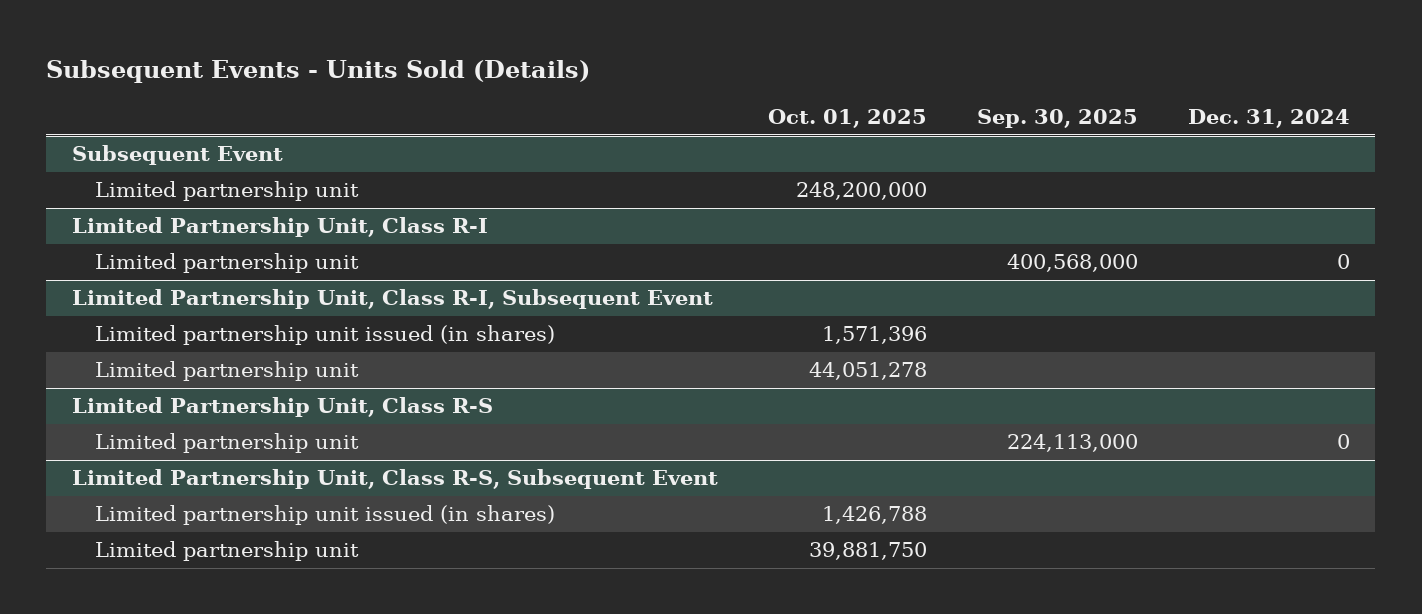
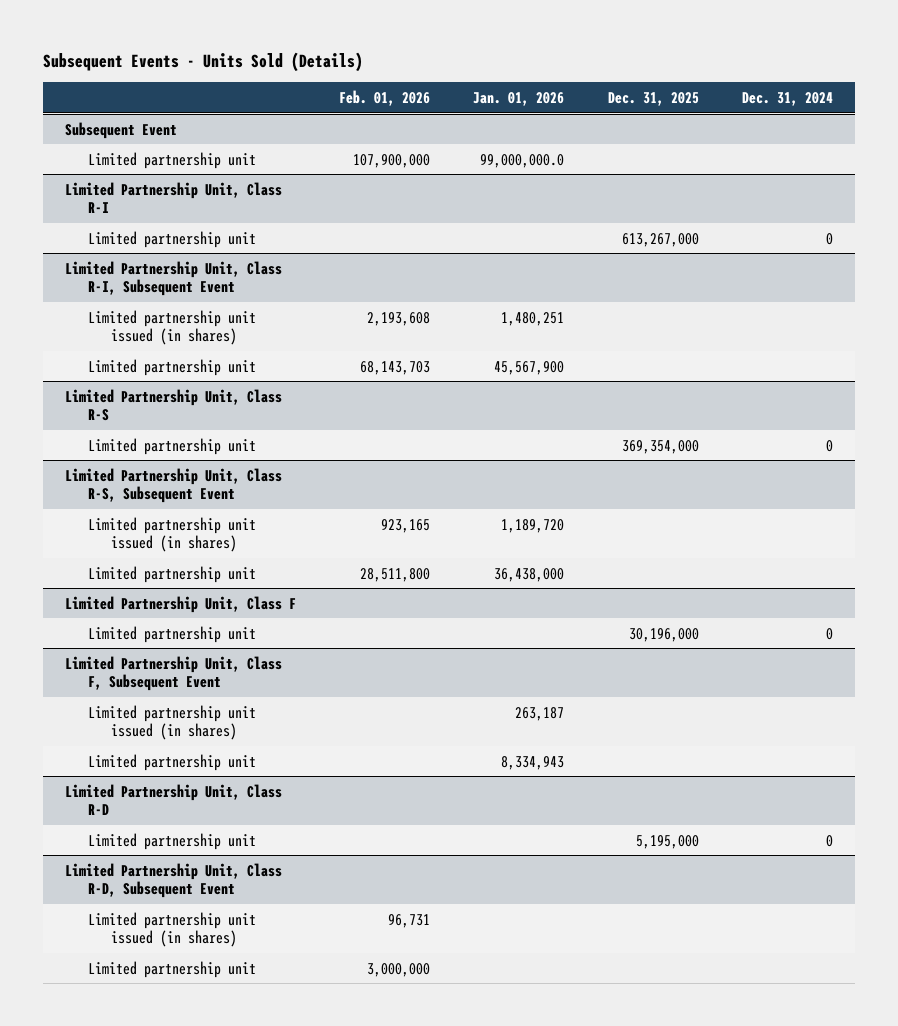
[767,109,927,129] Oct. 01, 2025 -> none
[977,109,1139,129] Sep. 30, 2025 -> none
none -> [339,89,431,106] Feb. 01, 2026
none -> [473,91,565,106] Jan. 01, 2026
none -> [607,91,699,106] Dec. 31, 2025
none -> [64,595,296,613] Limited Partnership Unit, Class F
none -> [88,625,257,643] Limited partnership unit
none -> [64,655,282,692] Limited Partnership Unit, Class F, Subsequent Event
none -> [88,704,257,741] Limited partnership unit issued (in shares)
none -> [88,753,257,771] Limited partnership unit
none -> [64,783,282,816] Limited Partnership Unit, Class R-D
none -> [88,832,257,850] Limited partnership unit
none -> [64,862,282,899] Limited Partnership Unit, Class R-D, Subsequent Event
none -> [88,911,257,948] Limited partnership unit issued (in shares)
none -> [88,960,257,978] Limited partnership unit

